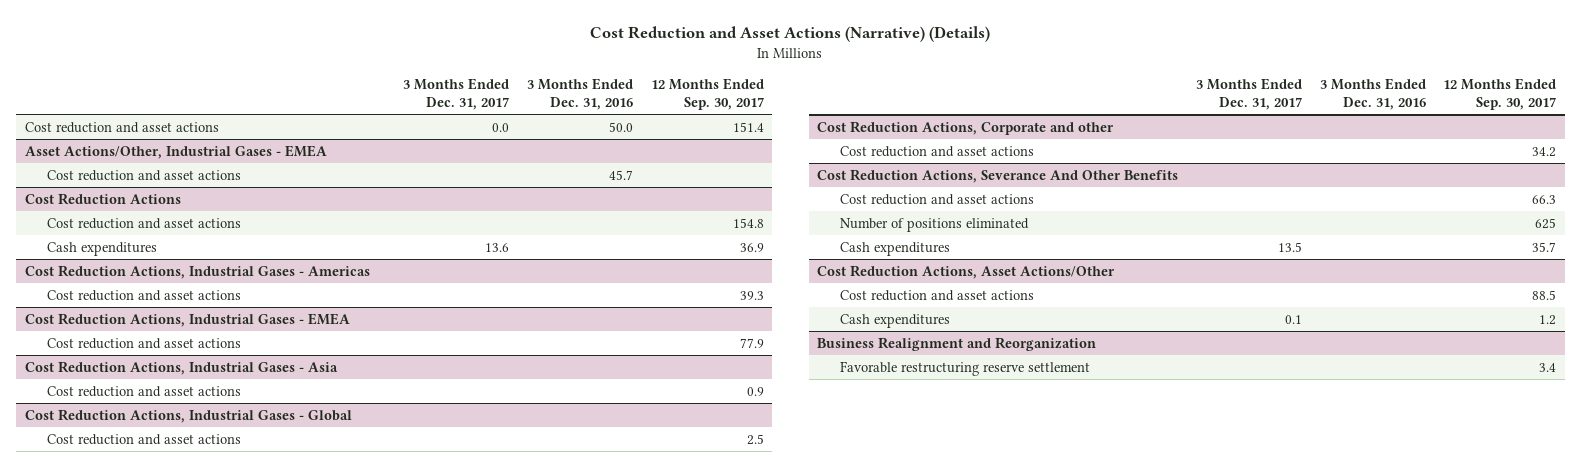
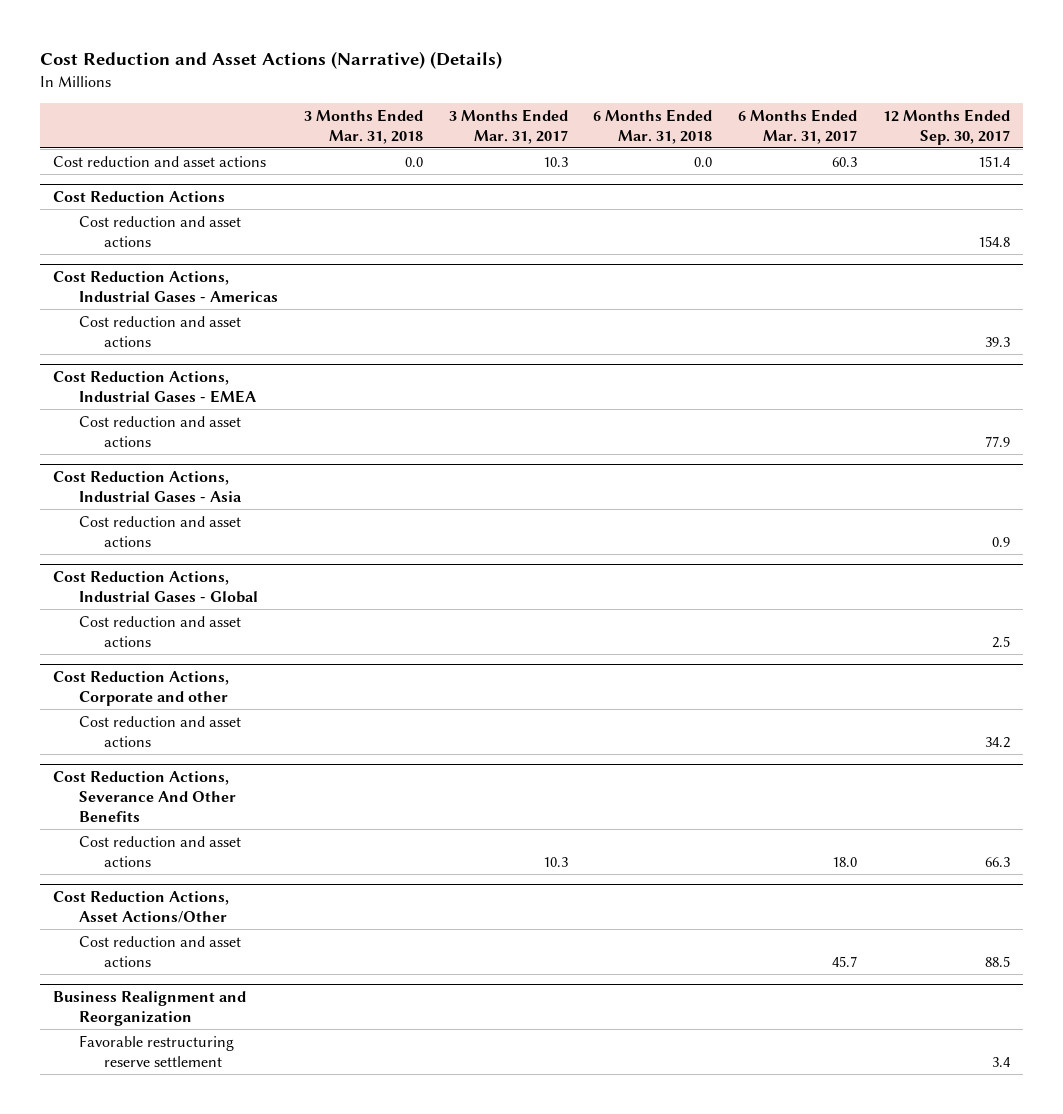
[403,78,510,110] 3 Months Ended Dec. 31, 2017 -> none
[526,78,633,110] 3 Months Ended Dec. 31, 2016 -> none
none -> [303,108,423,144] 3 Months Ended Mar. 31, 2018
none -> [448,108,568,144] 3 Months Ended Mar. 31, 2017
none -> [593,108,713,144] 6 Months Ended Mar. 31, 2018
none -> [738,108,858,144] 6 Months Ended Mar. 31, 2017
[24,144,327,159] Asset Actions/Other, Industrial Gases - EMEA -> none
[47,169,242,181] Cost reduction and asset actions -> none
[47,241,158,256] Cash expenditures -> none
[840,217,1030,232] Number of positions eliminated -> none
[840,241,951,256] Cash expenditures -> none
[840,313,951,328] Cash expenditures -> none

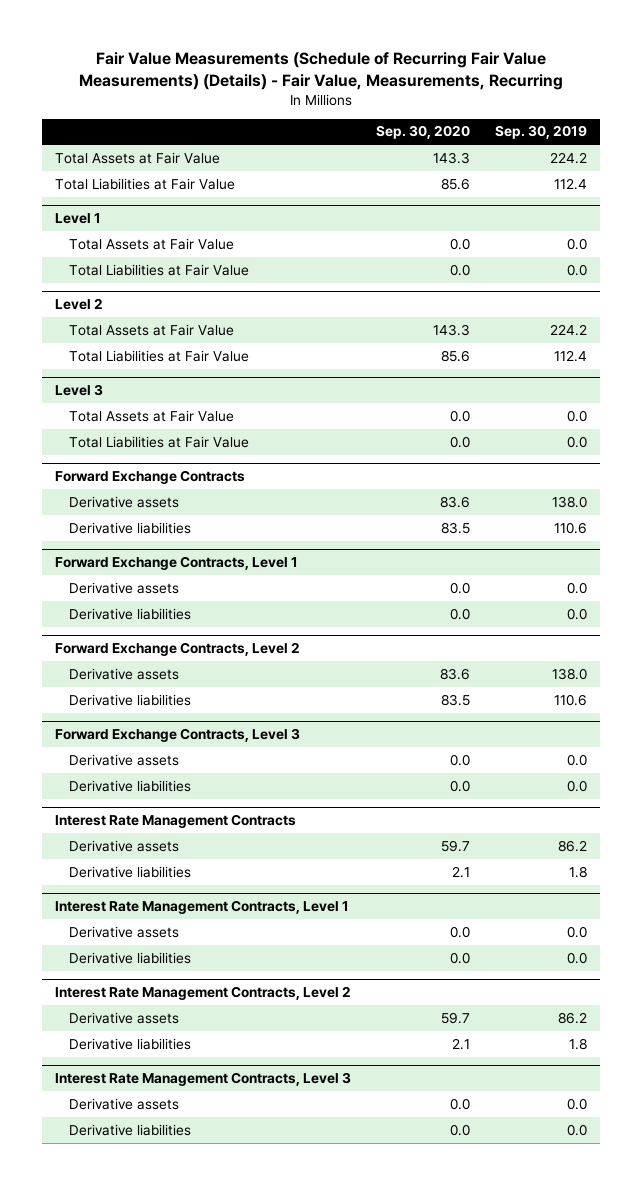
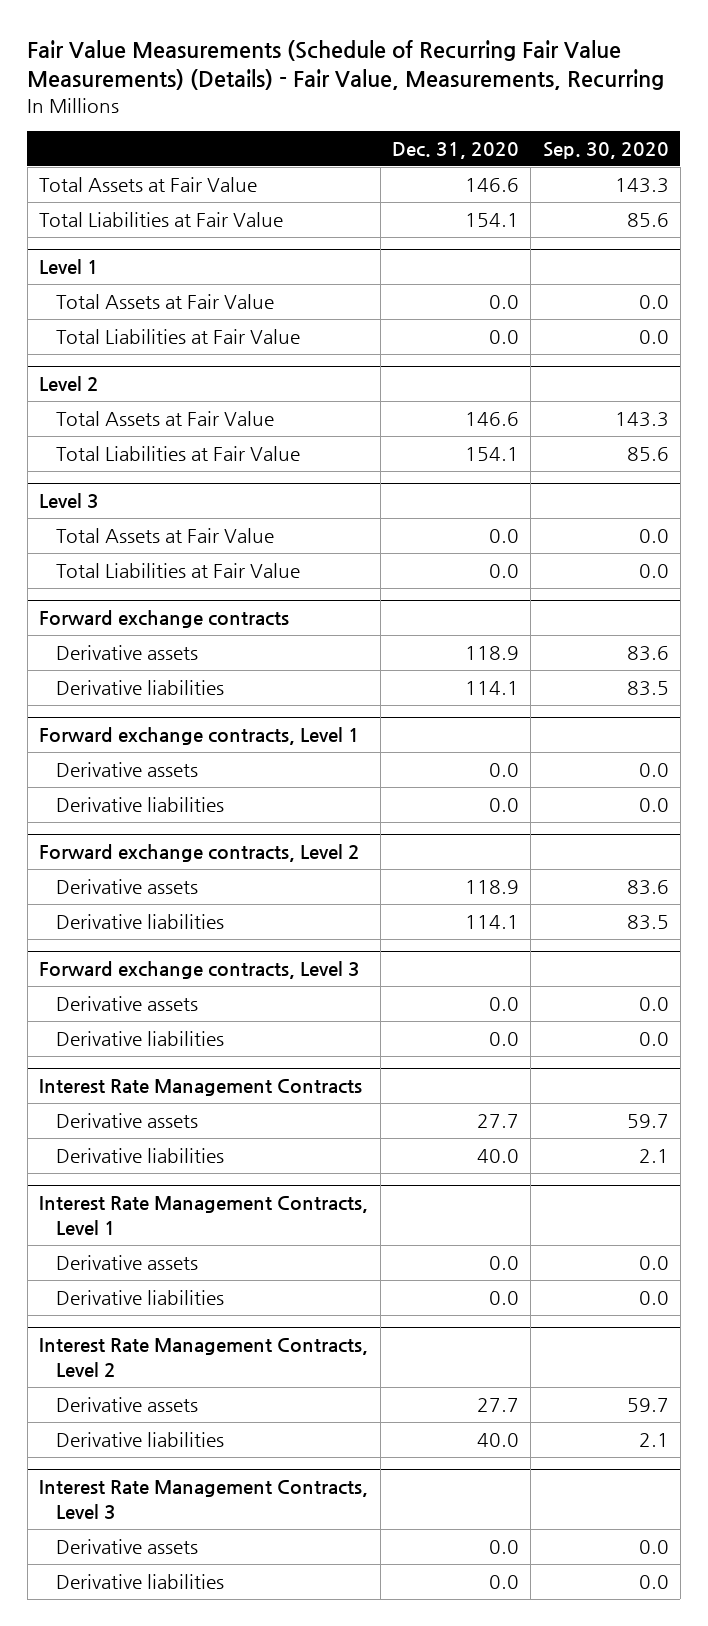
[495,125,588,140] Sep. 30, 2019 -> none
none -> [391,141,519,159] Dec. 31, 2020
[54,470,245,485] Forward Exchange Contracts -> [39,610,290,629] Forward exchange contracts
[54,556,298,571] Forward Exchange Contracts, Level 1 -> [39,727,361,746] Forward exchange contracts, Level 1
[54,642,300,657] Forward Exchange Contracts, Level 2 -> [39,844,361,863] Forward exchange contracts, Level 2
[54,728,300,743] Forward Exchange Contracts, Level 3 -> [39,961,361,980] Forward exchange contracts, Level 3

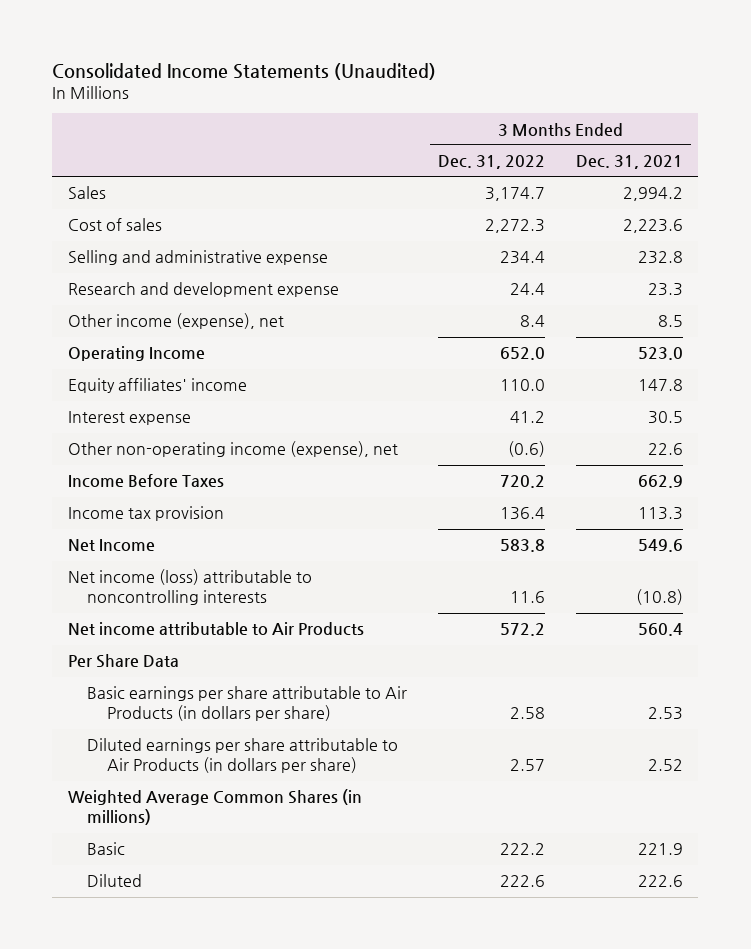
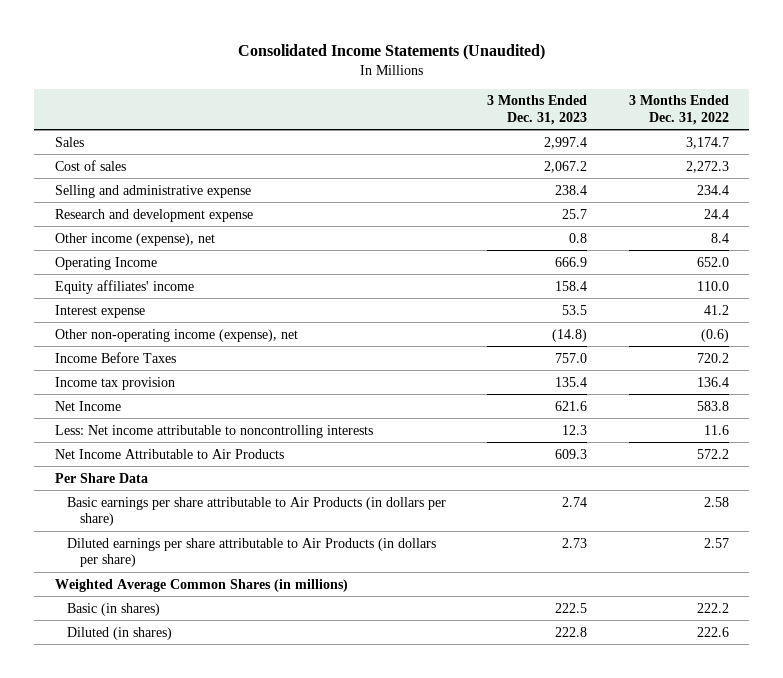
[576,155,684,170] Dec. 31, 2021 -> none
none -> [487,95,588,125] 3 Months Ended Dec. 31, 2023
[67,569,312,606] Net income (loss) attributable to noncontrolling interests -> [54,424,373,438] Less: Net income attributable to noncontrolling interests
[67,622,364,637] Net income attributable to Air Products -> [54,448,284,459] Net Income Attributable to Air Products
[87,842,126,856] Basic -> [67,602,161,616] Basic (in shares)
[87,874,143,888] Diluted -> [67,626,173,640] Diluted (in shares)

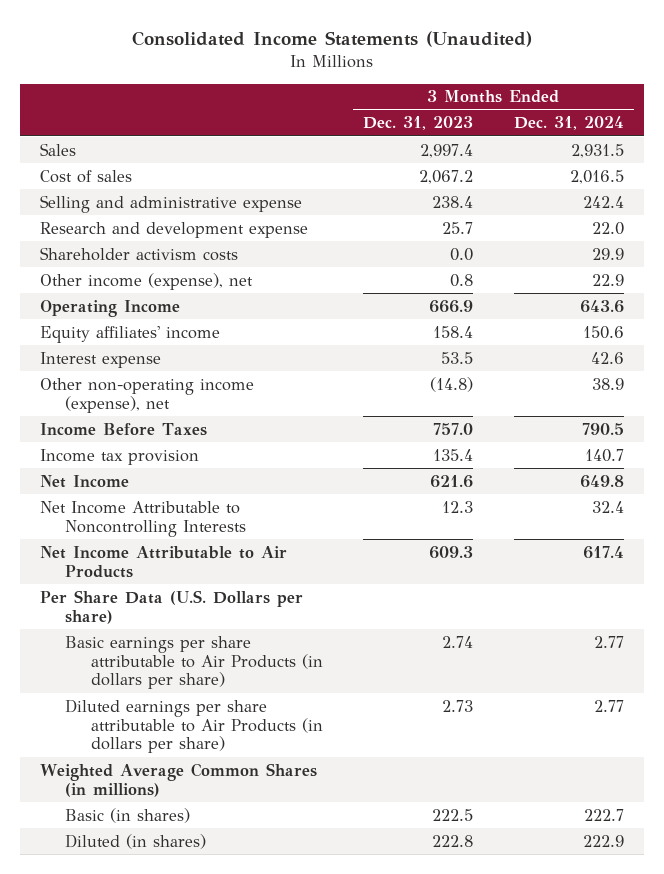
[628,95,729,125] 3 Months Ended Dec. 31, 2022 -> none
none -> [513,116,624,131] Dec. 31, 2024
none -> [40,246,239,261] Shareholder activism costs
[54,424,373,438] Less: Net income attributable to noncontrolling interests -> [40,500,247,537] Net Income Attributable to Noncontrolling Interests
[54,472,148,483] Per Share Data -> [40,589,304,624] Per Share Data (U.S. Dollars per share)

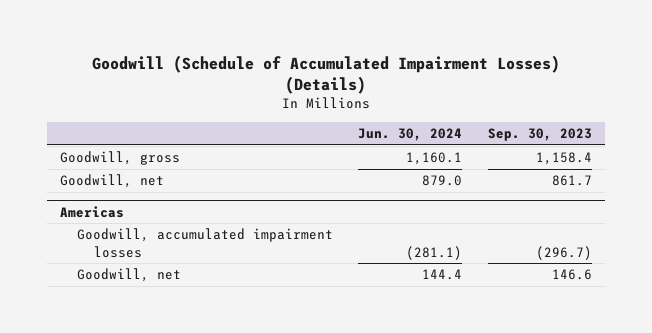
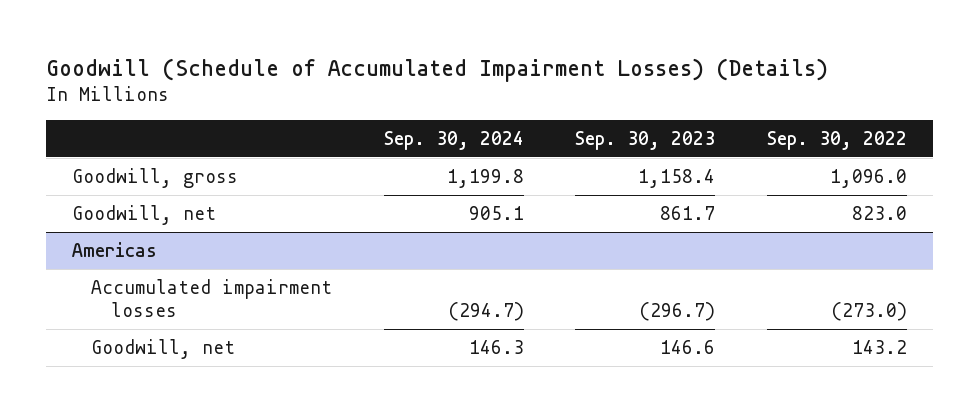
[358,128,463,142] Jun. 30, 2024 -> none
none -> [383,131,524,151] Sep. 30, 2024
none -> [766,131,907,151] Sep. 30, 2022
[77,228,334,258] Goodwill, accumulated impairment losses -> [91,278,333,318] Accumulated impairment losses

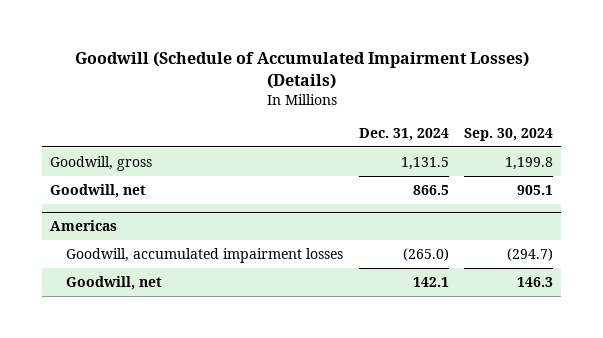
[575,131,716,151] Sep. 30, 2023 -> none
[766,131,907,151] Sep. 30, 2022 -> none
none -> [358,128,449,142] Dec. 31, 2024
[91,278,333,318] Accumulated impairment losses -> [65,247,343,263] Goodwill, accumulated impairment losses

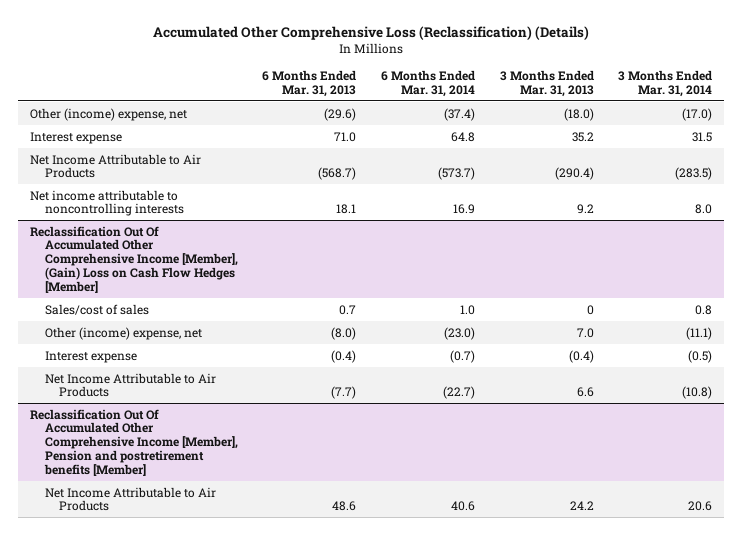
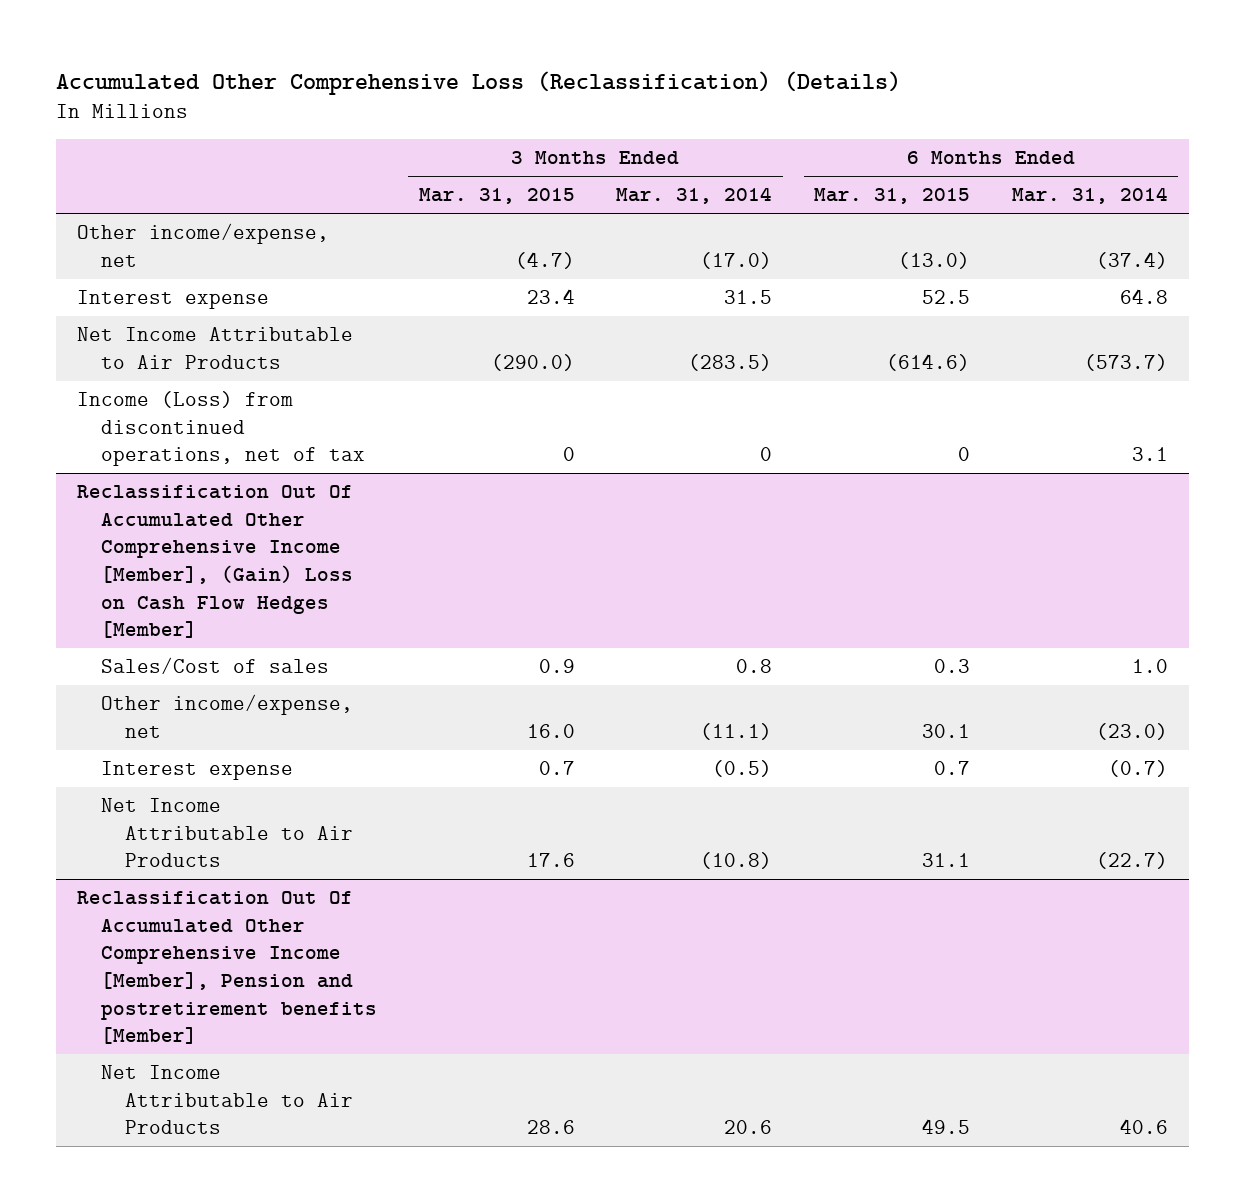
[262,70,357,98] 6 Months Ended Mar. 31, 2013 -> none
[499,70,594,98] 3 Months Ended Mar. 31, 2013 -> none
none -> [418,188,575,205] Mar. 31, 2015
none -> [813,188,970,205] Mar. 31, 2015
[30,107,188,121] Other (income) expense, net -> [76,222,329,267] Other income/expense, net
[30,189,184,217] Net income attributable to noncontrolling interests -> none
none -> [76,390,365,467] Income (Loss) from discontinued operations, net of tax
[44,303,149,315] Sales/cost of sales -> [100,656,329,674] Sales/Cost of sales
[44,326,202,340] Other (income) expense, net -> [100,693,353,738] Other income/expense, net

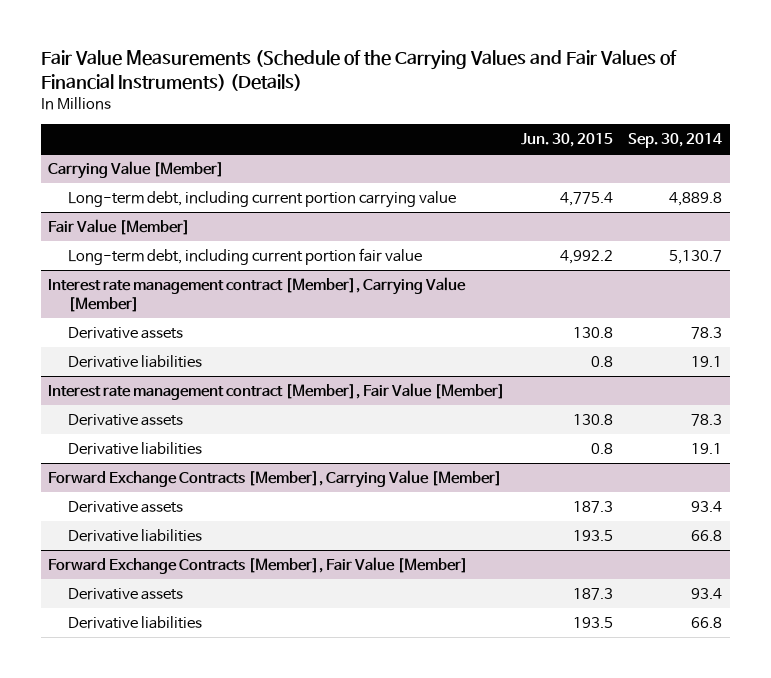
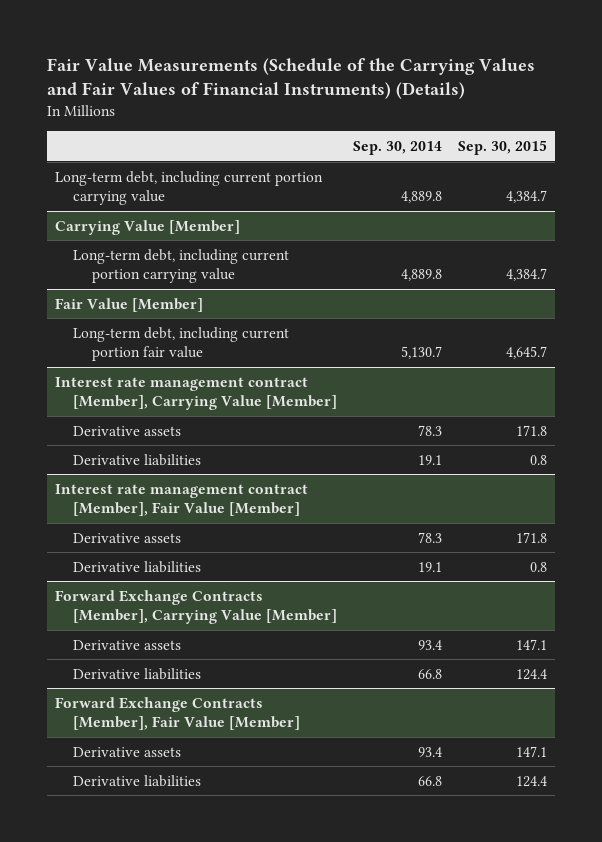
[520,132,613,147] Jun. 30, 2015 -> none
none -> [458,140,548,156] Sep. 30, 2015
none -> [54,170,323,206] Long-term debt, including current portion carrying value

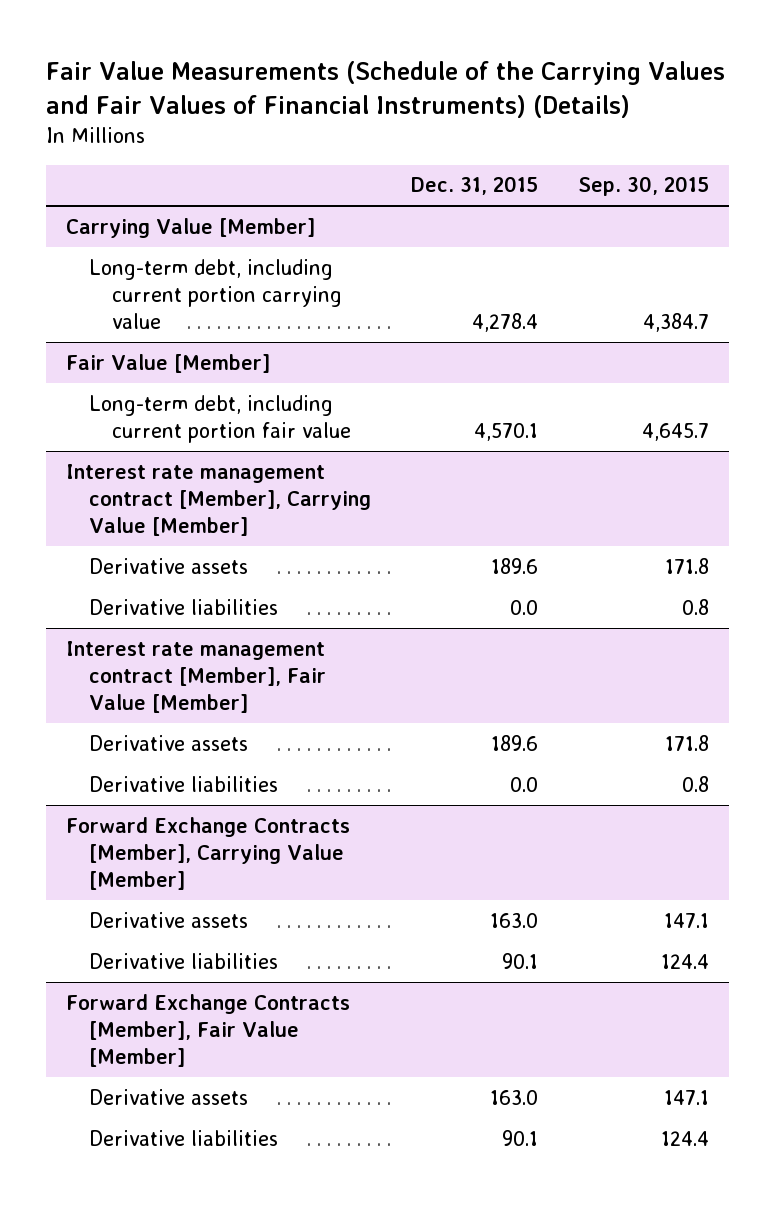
[353,141,443,156] Sep. 30, 2014 -> none
none -> [411,176,539,196] Dec. 31, 2015
[54,170,323,206] Long-term debt, including current portion carrying value -> none

